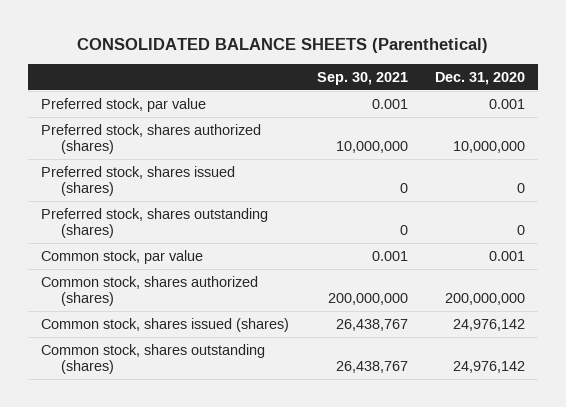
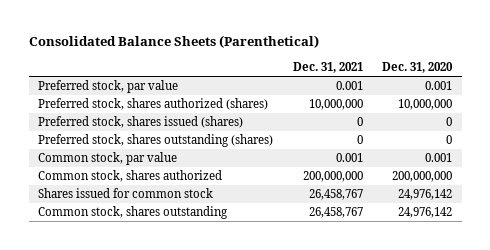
[77,38,489,54] CONSOLIDATED BALANCE SHEETS (Parenthetical) -> [28,35,319,49] Consolidated Balance Sheets (Parenthetical)
[316,72,408,86] Sep. 30, 2021 -> none
none -> [292,62,363,74] Dec. 31, 2021
[41,275,259,307] Common stock, shares authorized (shares) -> [38,170,223,183] Common stock, shares authorized
[41,317,290,332] Common stock, shares issued (shares) -> [38,188,214,199] Shares issued for common stock
[41,343,266,375] Common stock, shares outstanding (shares) -> [38,206,229,220] Common stock, shares outstanding

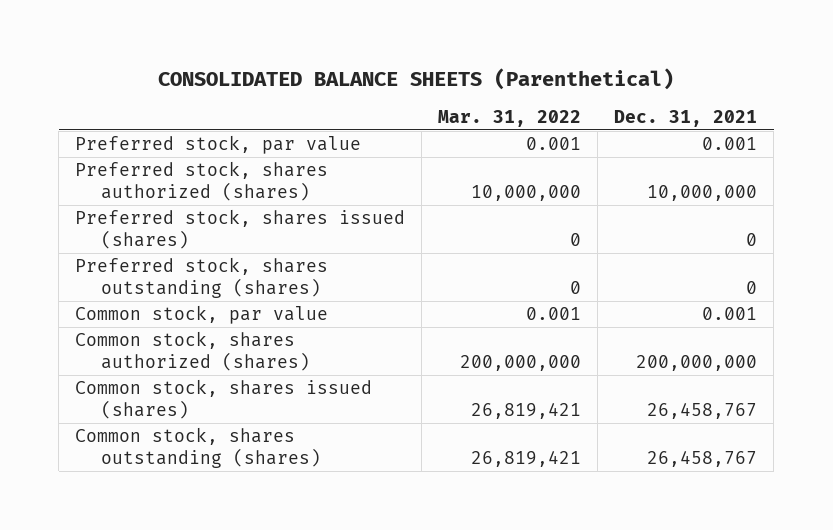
[28,35,319,49] Consolidated Balance Sheets (Parenthetical) -> [158,68,675,91] CONSOLIDATED BALANCE SHEETS (Parenthetical)
[382,62,454,74] Dec. 31, 2020 -> none
none -> [438,109,582,127] Mar. 31, 2022
[38,170,223,183] Common stock, shares authorized -> [75,331,310,371] Common stock, shares authorized (shares)
[38,188,214,199] Shares issued for common stock -> [75,379,373,419] Common stock, shares issued (shares)
[38,206,229,220] Common stock, shares outstanding -> [75,427,321,468] Common stock, shares outstanding (shares)

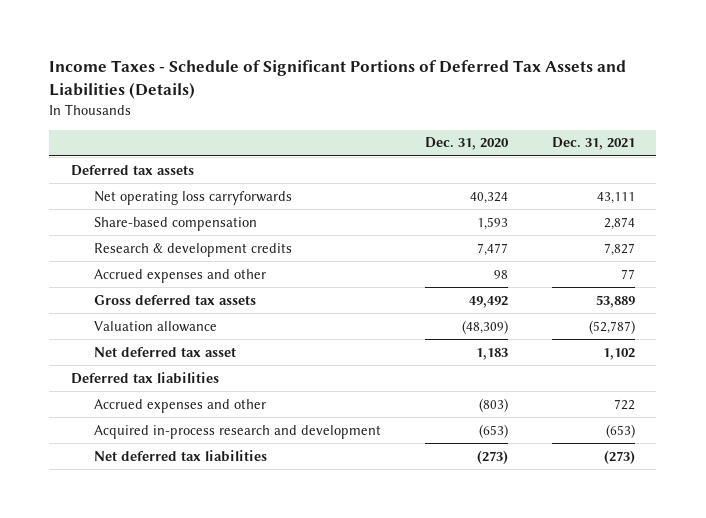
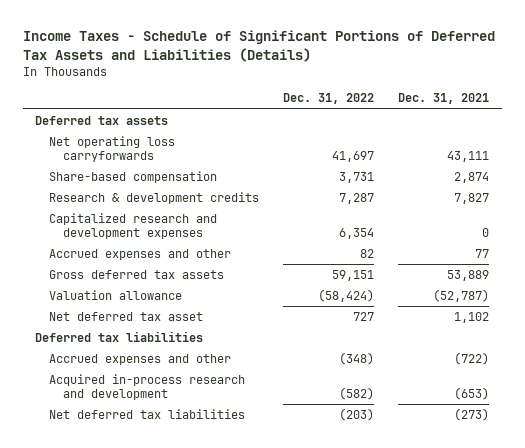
[424,137,509,151] Dec. 31, 2020 -> none
none -> [283,93,375,105] Dec. 31, 2022
none -> [48,212,217,240] Capitalized research and development expenses
[613,398,635,410] 722 -> [454,351,490,365] (722)

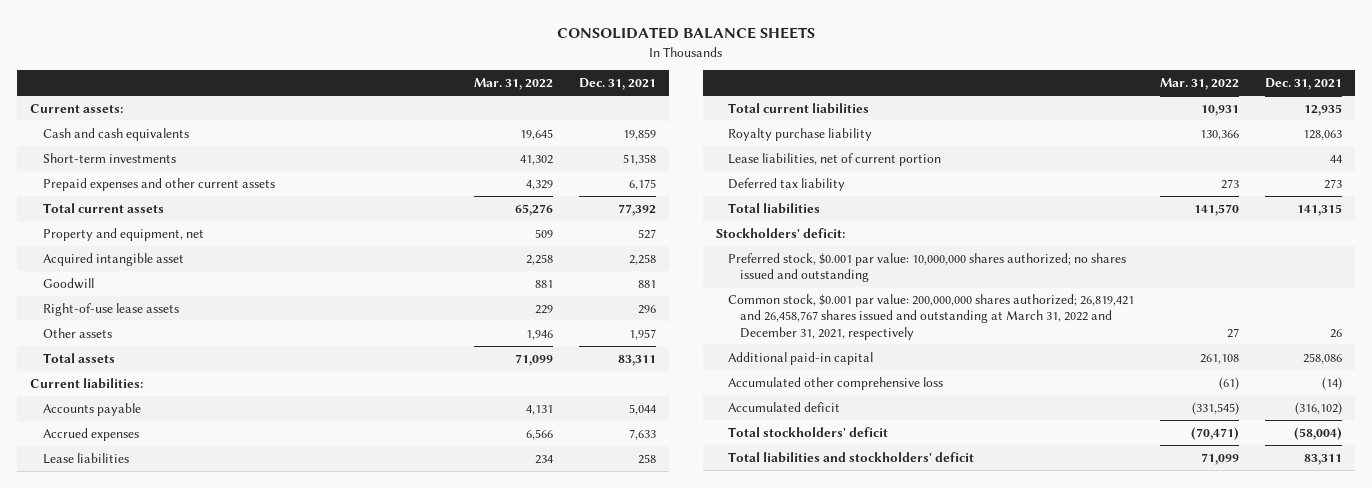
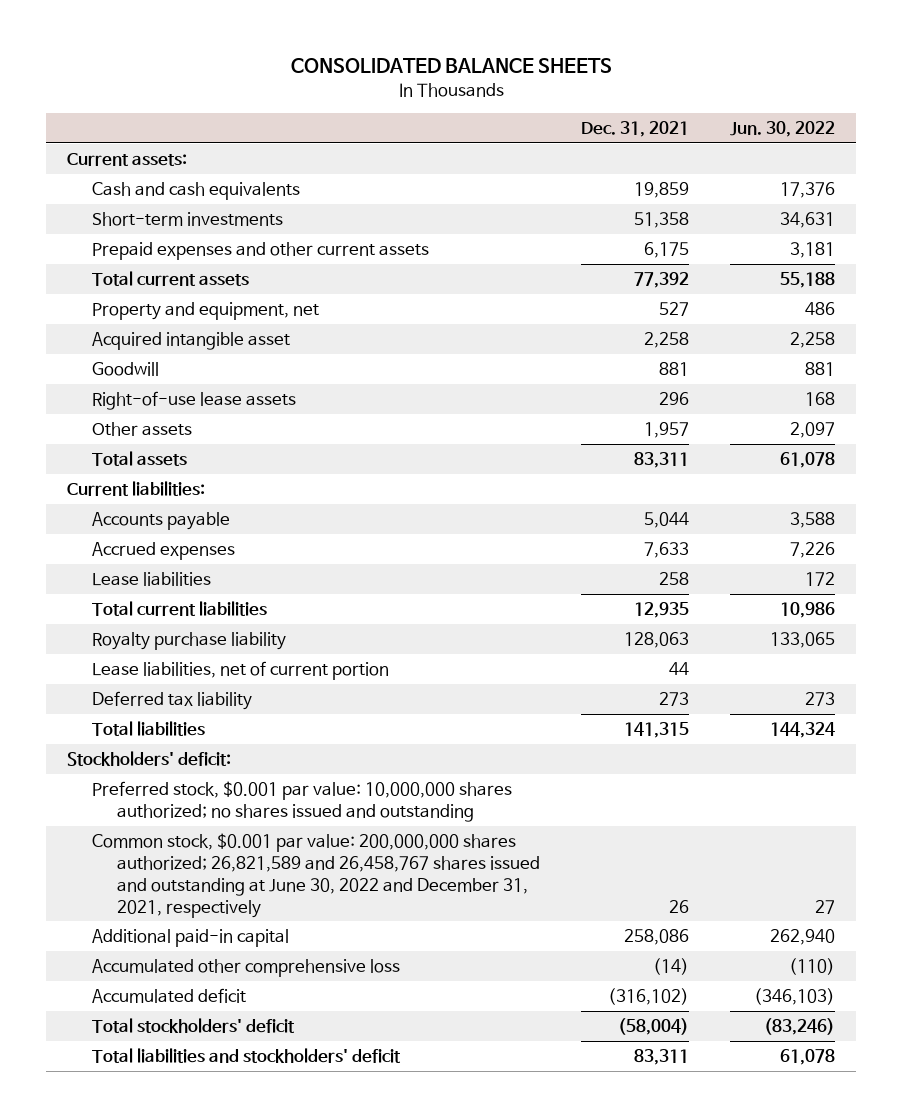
[474,77,554,90] Mar. 31, 2022 -> none
none -> [730,120,836,137] Jun. 30, 2022
[728,293,1135,340] Common stock, $0.001 par value: 200,000,000 shares authorized; 26,819,421 and 26,458,767 shares issued and outstanding at March 31, 2022 and December 31, 2021, respectively -> [91,833,541,918] Common stock, $0.001 par value: 200,000,000 shares authorized; 26,821,589 and 26,458,767 shares issued and outstanding at June 30, 2022 and December 31, 2021, respectively

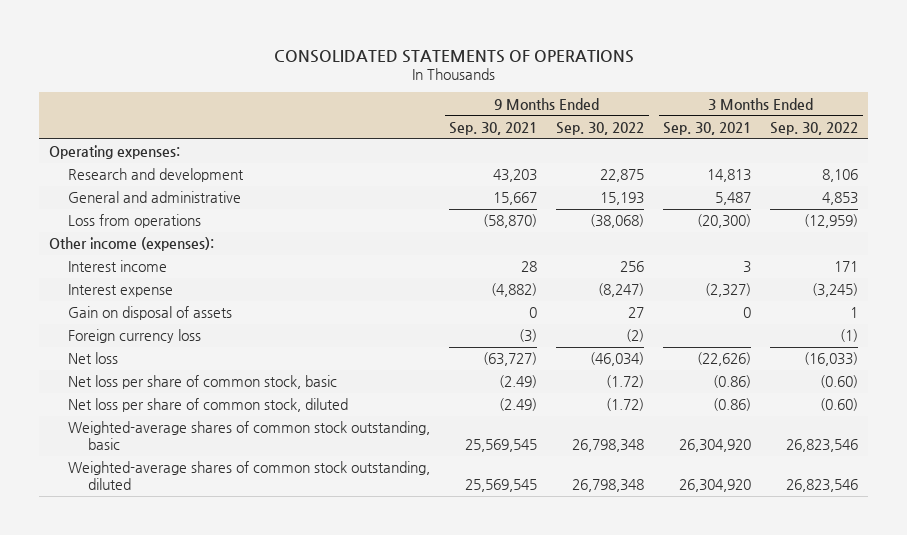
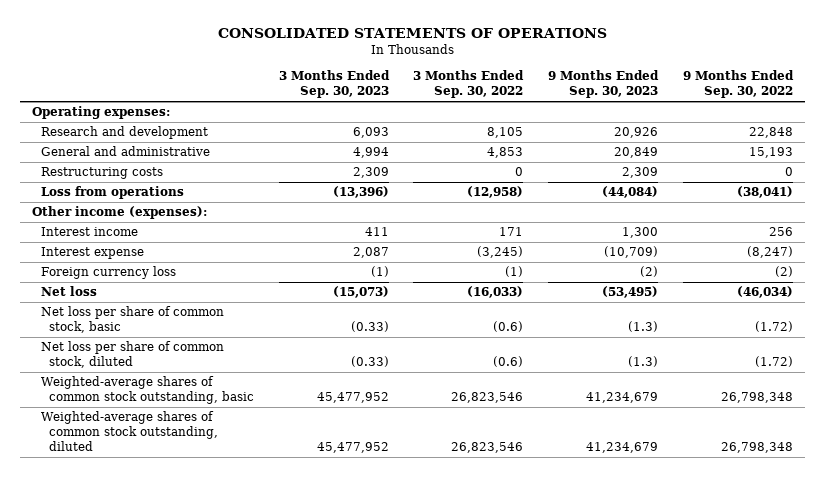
[449,122,538,136] Sep. 30, 2021 -> none
[663,122,752,136] Sep. 30, 2021 -> none
none -> [278,70,390,99] 3 Months Ended Sep. 30, 2023
none -> [548,70,660,99] 9 Months Ended Sep. 30, 2023
[600,169,645,183] 22,875 -> [748,127,793,139] 22,848
[822,169,859,183] 8,106 -> [487,127,524,139] 8,105
none -> [40,167,163,180] Restructuring costs
[590,214,645,229] (38,068) -> [736,186,793,199] (38,041)
[804,214,859,229] (12,959) -> [467,186,524,199] (12,958)
[68,306,233,321] Gain on disposal of assets -> none
[820,375,859,389] (0.60) -> [493,321,524,333] (0.6)
[820,398,859,412] (0.60) -> [493,356,524,368] (0.6)

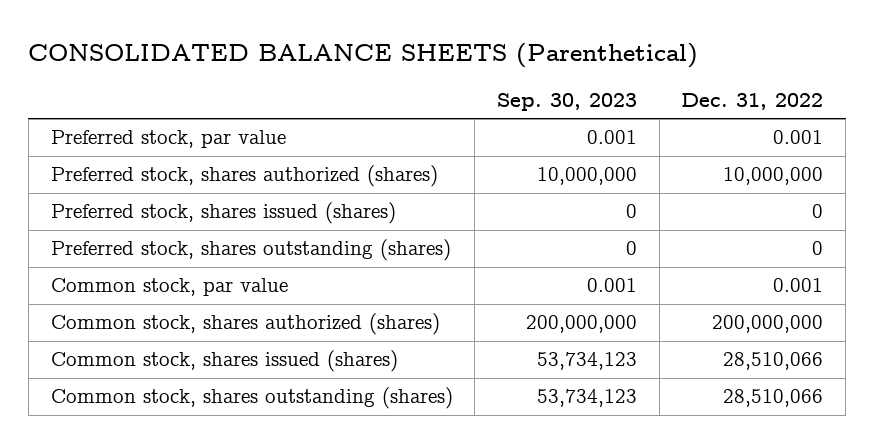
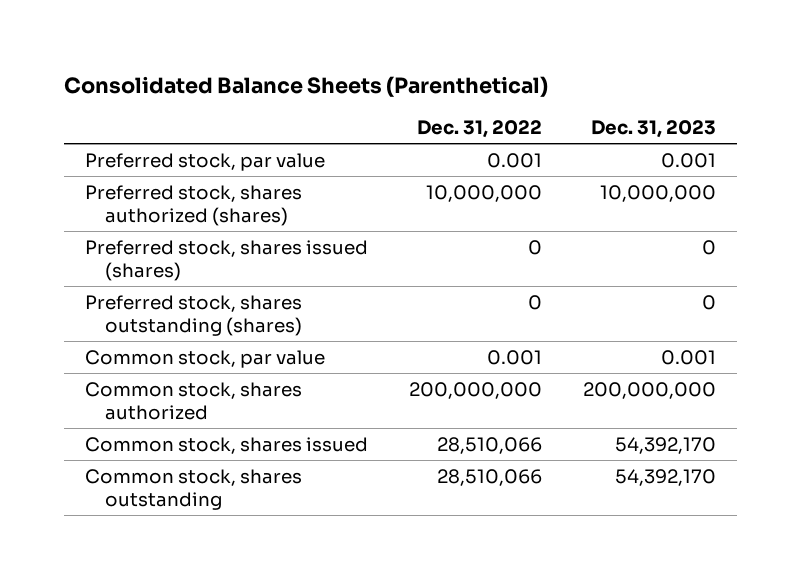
[28,42,699,68] CONSOLIDATED BALANCE SHEETS (Parenthetical) -> [64,75,549,97] Consolidated Balance Sheets (Parenthetical)
[497,93,638,112] Sep. 30, 2023 -> none
none -> [591,120,717,139] Dec. 31, 2023
[50,313,440,336] Common stock, shares authorized (shares) -> [84,381,302,420] Common stock, shares authorized
[50,350,398,373] Common stock, shares issued (shares) -> [84,436,368,454] Common stock, shares issued
[50,387,453,410] Common stock, shares outstanding (shares) -> [84,468,302,510] Common stock, shares outstanding

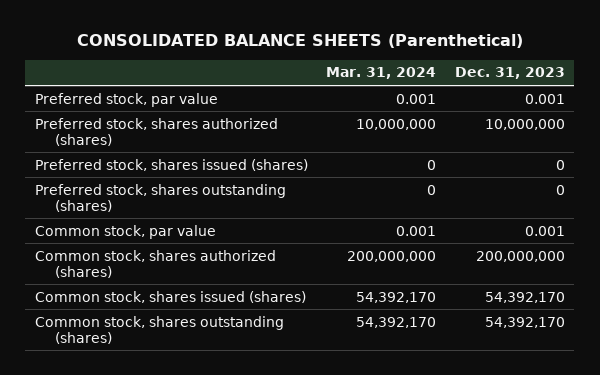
[64,75,549,97] Consolidated Balance Sheets (Parenthetical) -> [76,34,523,49] CONSOLIDATED BALANCE SHEETS (Parenthetical)
[417,120,543,139] Dec. 31, 2022 -> none
none -> [326,67,437,80] Mar. 31, 2024
[84,381,302,420] Common stock, shares authorized -> [34,249,276,278] Common stock, shares authorized (shares)
[84,436,368,454] Common stock, shares issued -> [34,290,306,303] Common stock, shares issued (shares)
[84,468,302,510] Common stock, shares outstanding -> [34,315,284,344] Common stock, shares outstanding (shares)

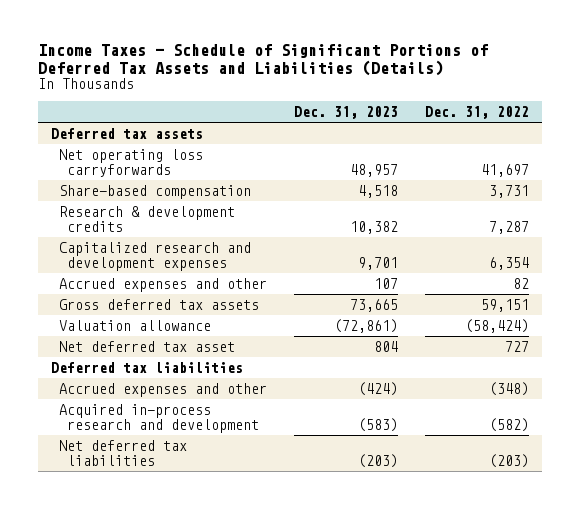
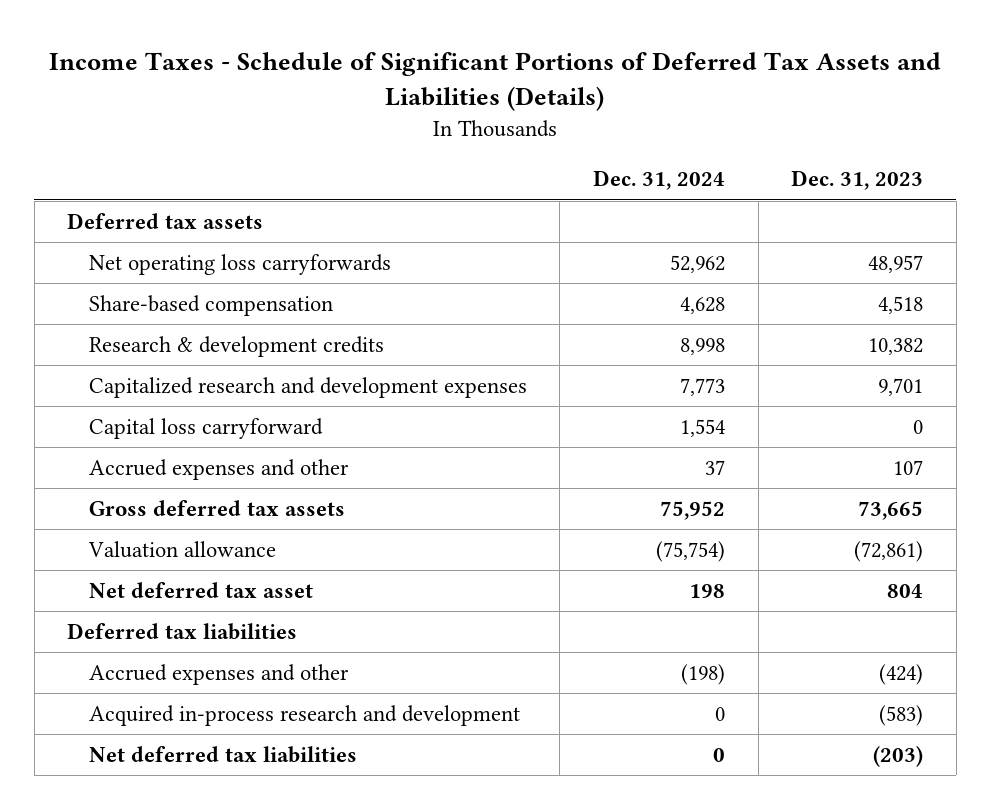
[424,105,529,119] Dec. 31, 2022 -> none
none -> [592,170,725,191] Dec. 31, 2024
none -> [88,418,323,440] Capital loss carryforward

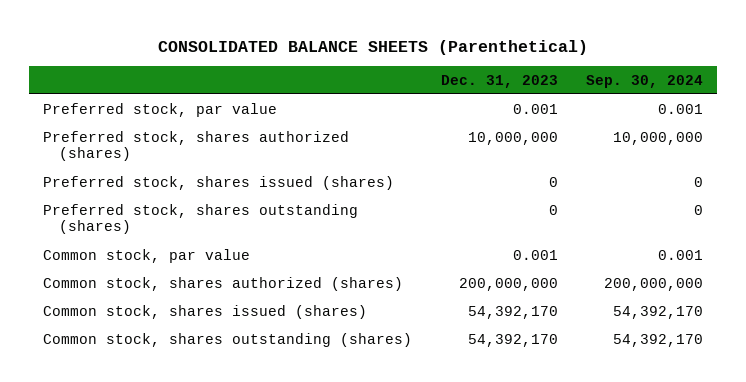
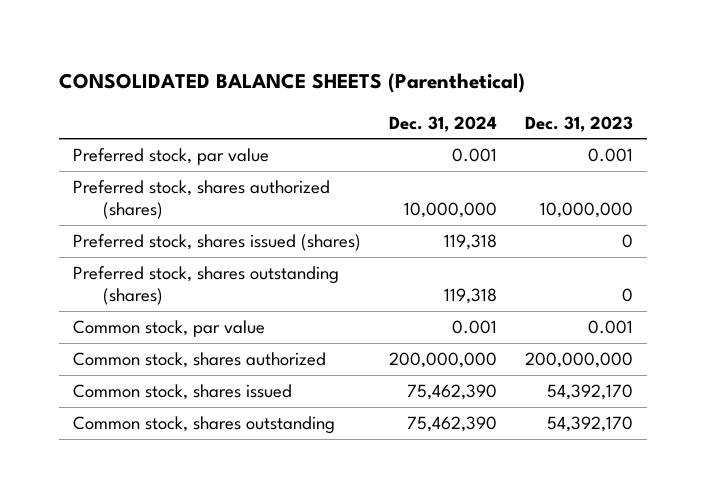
[585,74,703,88] Sep. 30, 2024 -> none
none -> [389,115,498,132] Dec. 31, 2024
[43,276,404,291] Common stock, shares authorized (shares) -> [73,351,327,368] Common stock, shares authorized
[43,304,368,319] Common stock, shares issued (shares) -> [73,383,293,400] Common stock, shares issued
[43,332,413,347] Common stock, shares outstanding (shares) -> [73,415,336,434] Common stock, shares outstanding

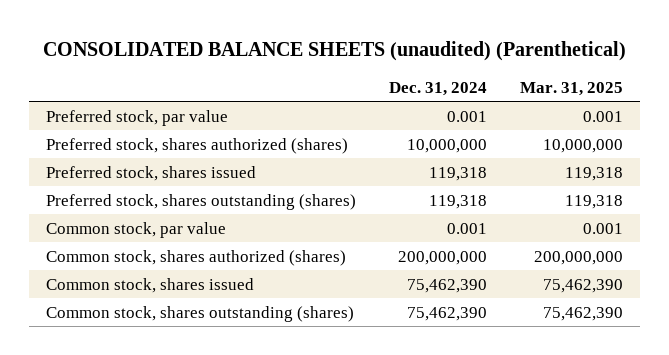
[59,73,526,94] CONSOLIDATED BALANCE SHEETS (Parenthetical) -> [42,40,626,61] CONSOLIDATED BALANCE SHEETS (unaudited) (Parenthetical)
[524,115,633,132] Dec. 31, 2023 -> none
none -> [520,81,624,96] Mar. 31, 2025
[73,233,362,251] Preferred stock, shares issued (shares) -> [45,165,256,181] Preferred stock, shares issued
[73,351,327,368] Common stock, shares authorized -> [45,249,346,266] Common stock, shares authorized (shares)
[73,415,336,434] Common stock, shares outstanding -> [45,305,354,322] Common stock, shares outstanding (shares)

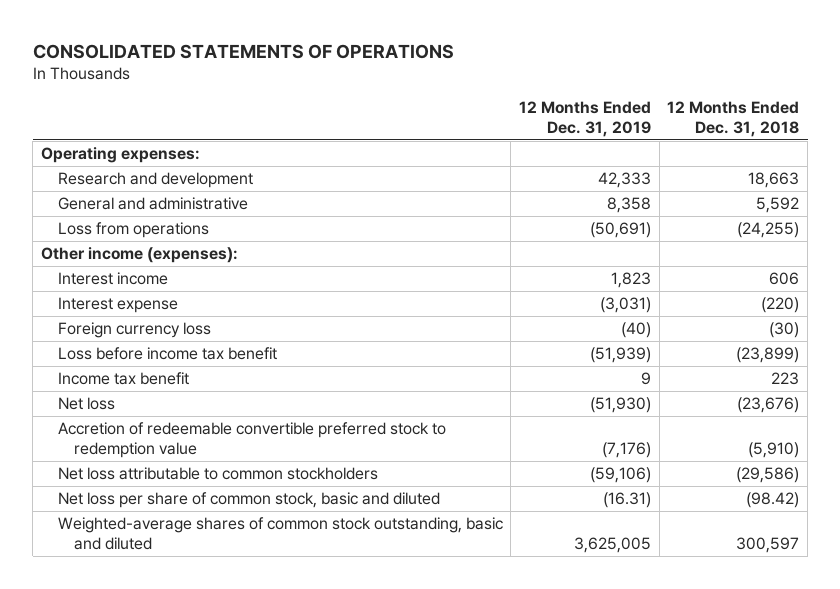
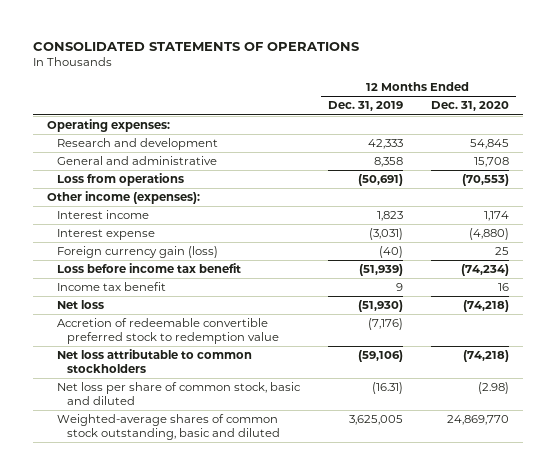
[667,101,800,138] 12 Months Ended Dec. 31, 2018 -> none
none -> [430,101,509,112] Dec. 31, 2020
[57,321,211,338] Foreign currency loss -> [56,246,218,259] Foreign currency gain (loss)

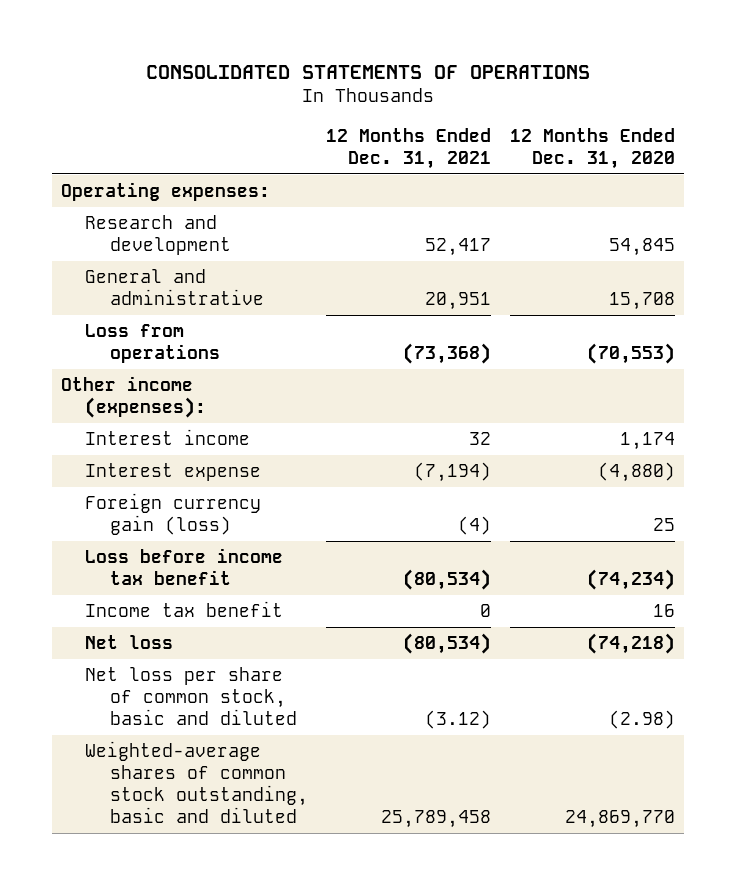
[327,101,403,112] Dec. 31, 2019 -> none
none -> [326,127,492,169] 12 Months Ended Dec. 31, 2021
[56,318,279,344] Accretion of redeemable convertible preferred stock to redemption value -> none
[56,349,252,373] Net loss attributable to common stockholders -> none

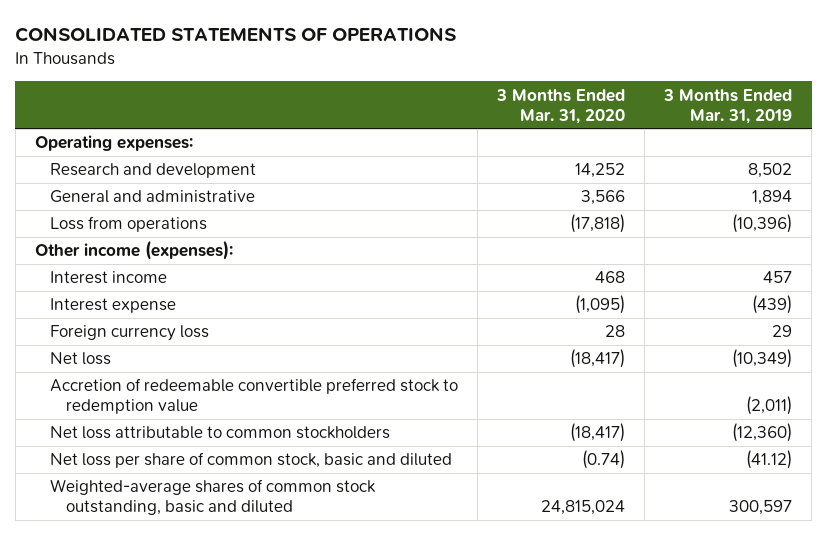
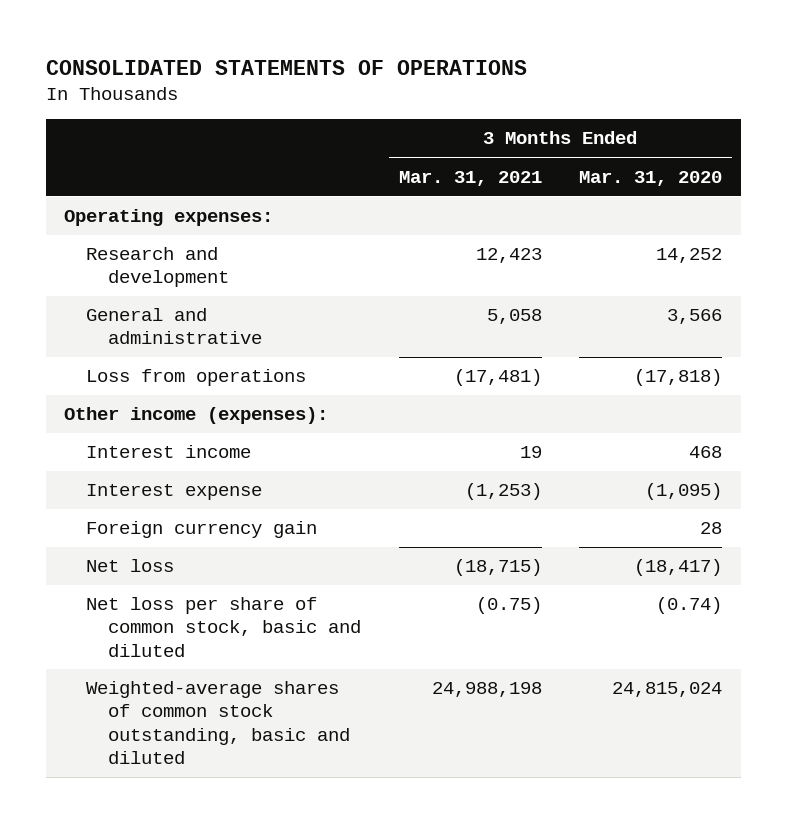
[663,88,793,124] 3 Months Ended Mar. 31, 2019 -> none
none -> [398,170,542,186] Mar. 31, 2021
[50,325,210,342] Foreign currency loss -> [86,521,318,539] Foreign currency gain
[50,378,459,415] Accretion of redeemable convertible preferred stock to redemption value -> none
[50,426,391,440] Net loss attributable to common stockholders -> none

